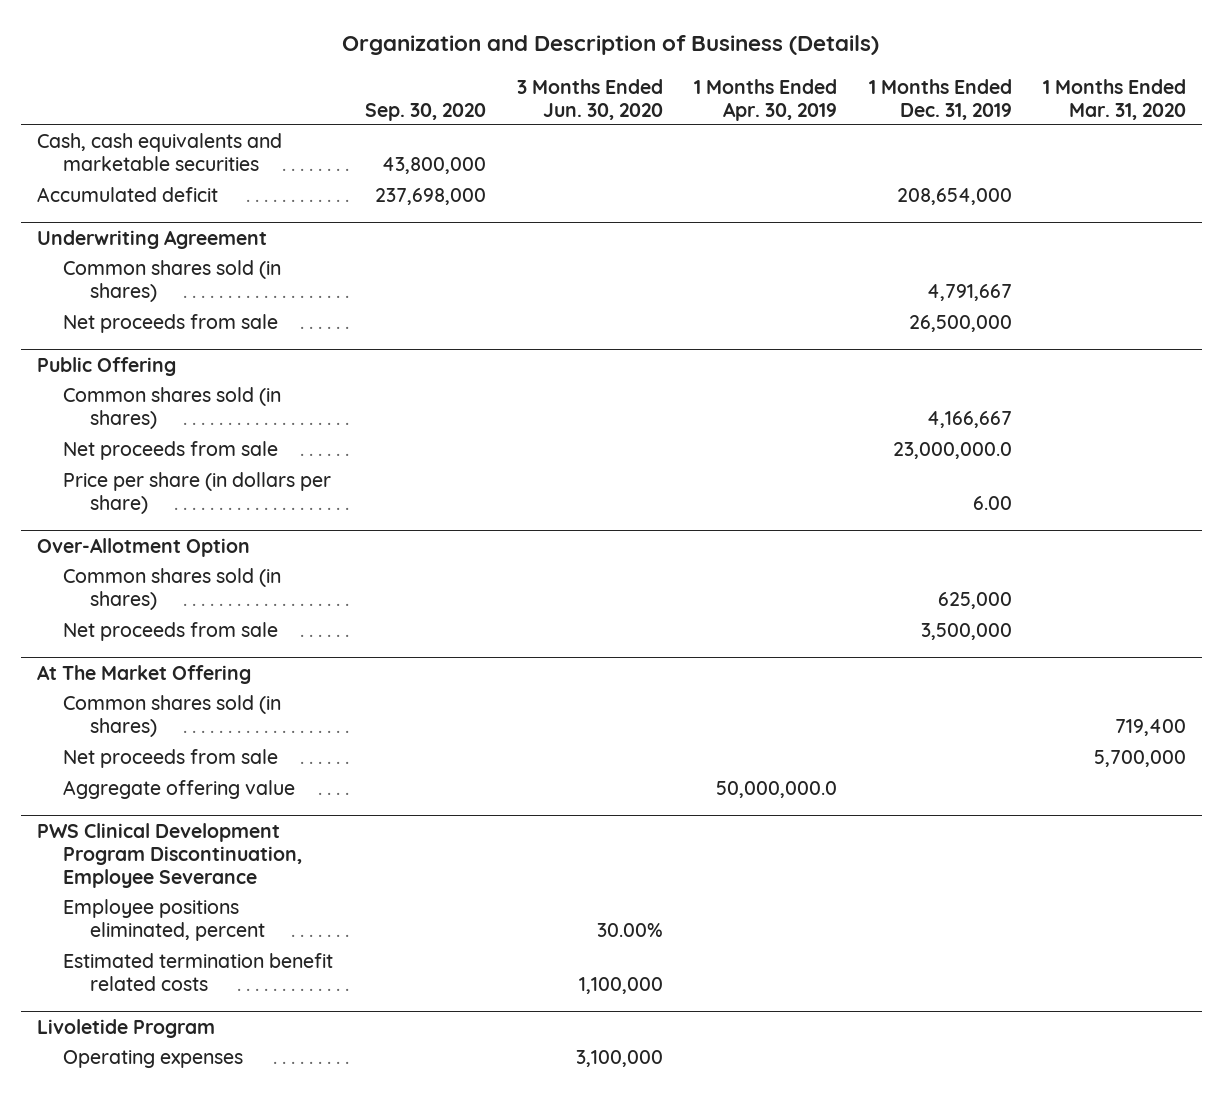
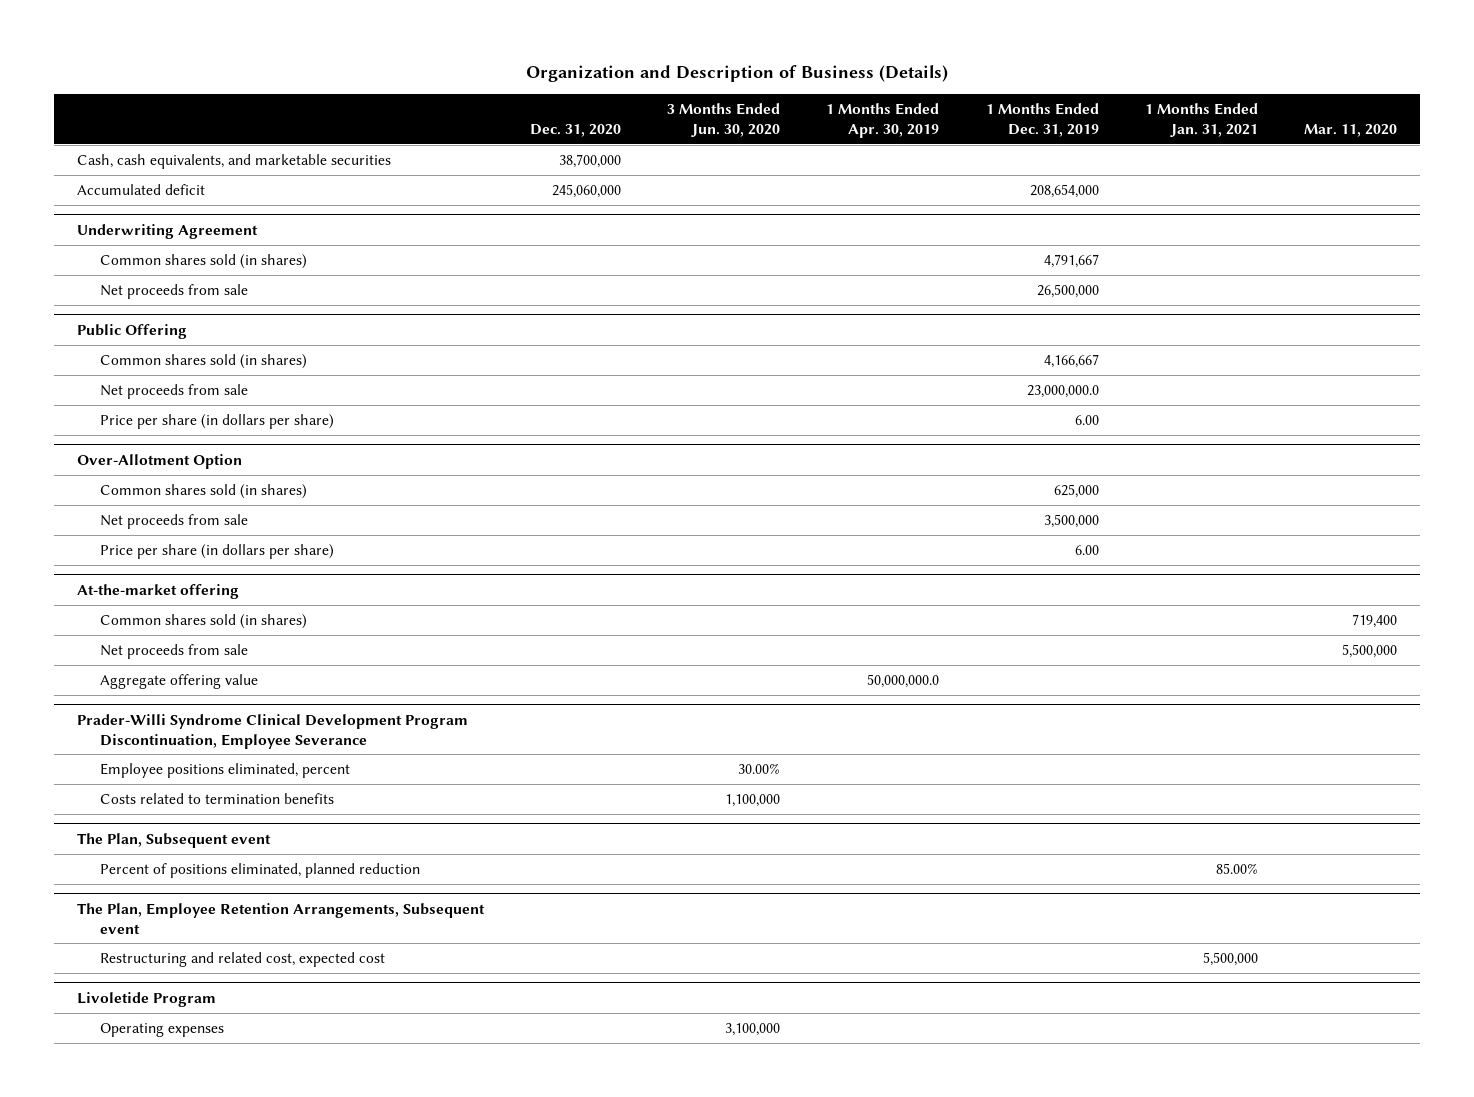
[364,102,486,121] Sep. 30, 2020 -> none
[1043,78,1187,120] 1 Months Ended Mar. 31, 2020 -> none
none -> [530,123,622,137] Dec. 31, 2020
none -> [1144,103,1258,137] 1 Months Ended Jan. 31, 2021
none -> [1303,123,1397,137] Mar. 11, 2020
[36,133,282,172] Cash, cash equivalents and marketable securities -> [77,154,392,170] Cash, cash equivalents, and marketable securities
none -> [100,544,335,560] Price per share (in dollars per share)
[36,664,251,684] At The Market Offering -> [77,583,240,599] At-the-market offering
[36,822,303,888] PWS Clinical Development Program Discontinuation, Employee Severance -> [77,713,469,749] Prader-Willi Syndrome Clinical Development Program Discontinuation, Employee Severance
[63,953,334,992] Estimated termination benefit related costs -> [100,793,335,805] Costs related to termination benefits
none -> [77,832,272,848] The Plan, Subsequent event
none -> [100,863,421,879] Percent of positions eliminated, planned reduction
none -> [77,902,486,934] The Plan, Employee Retention Arrangements, Subsequent event
none -> [100,952,386,968] Restructuring and related cost, expected cost

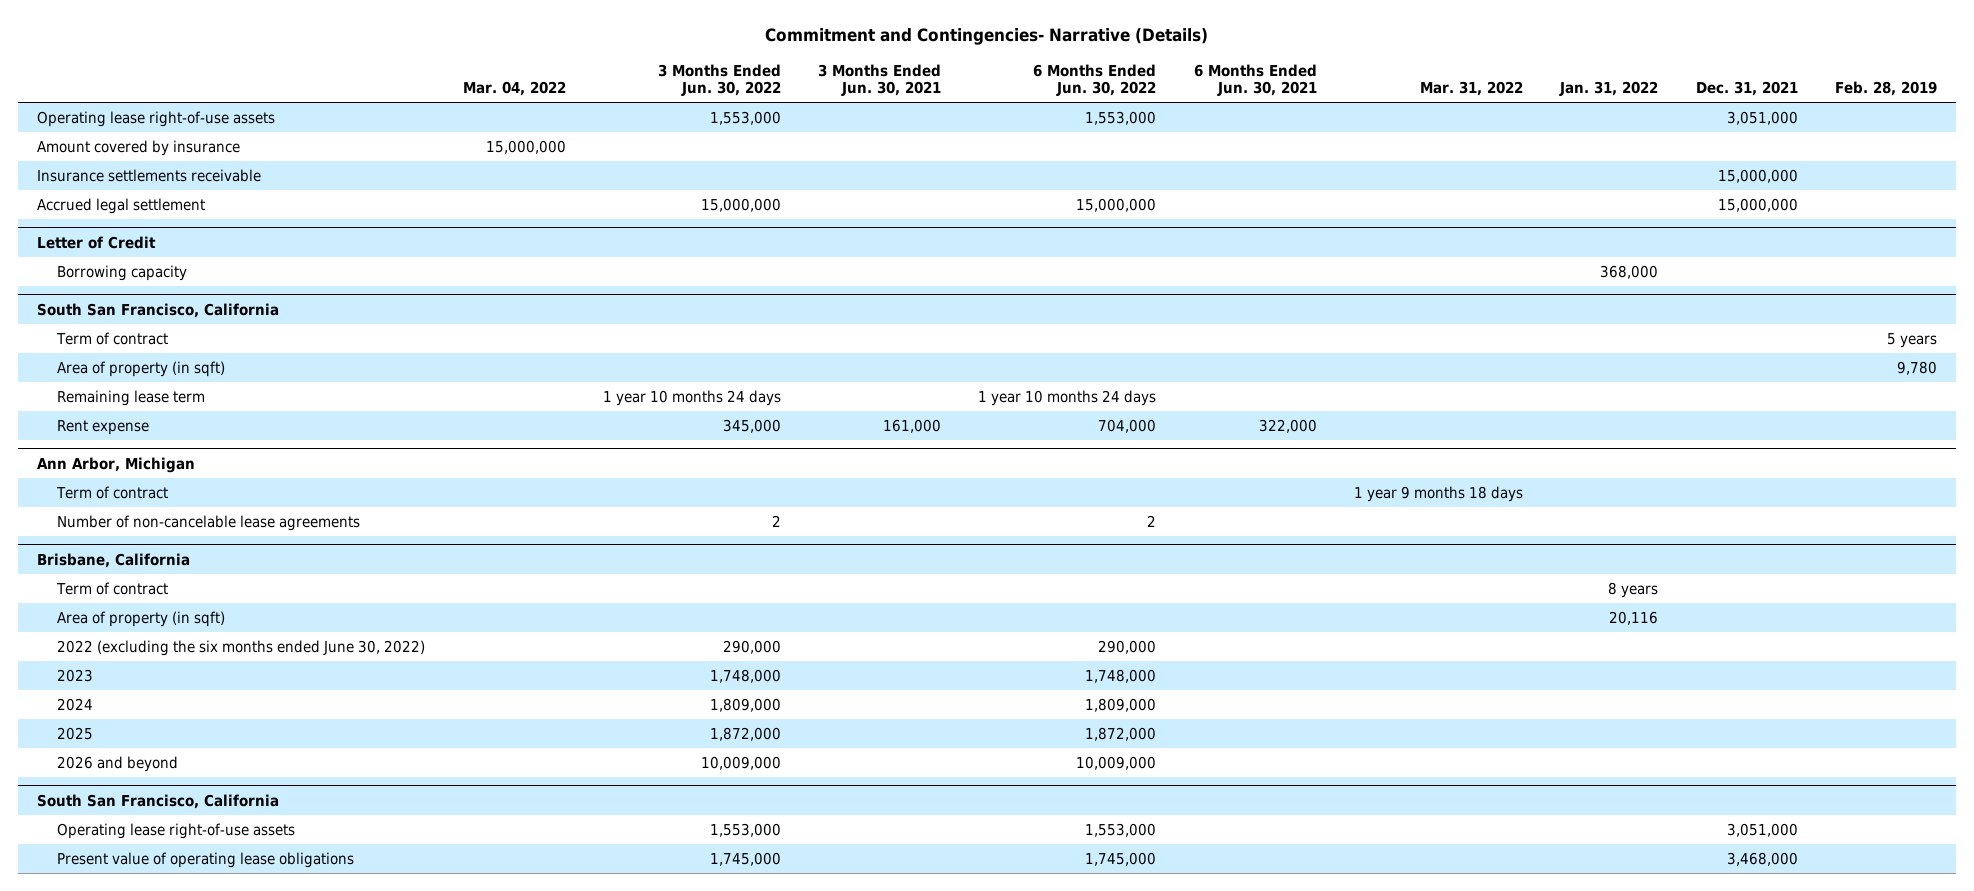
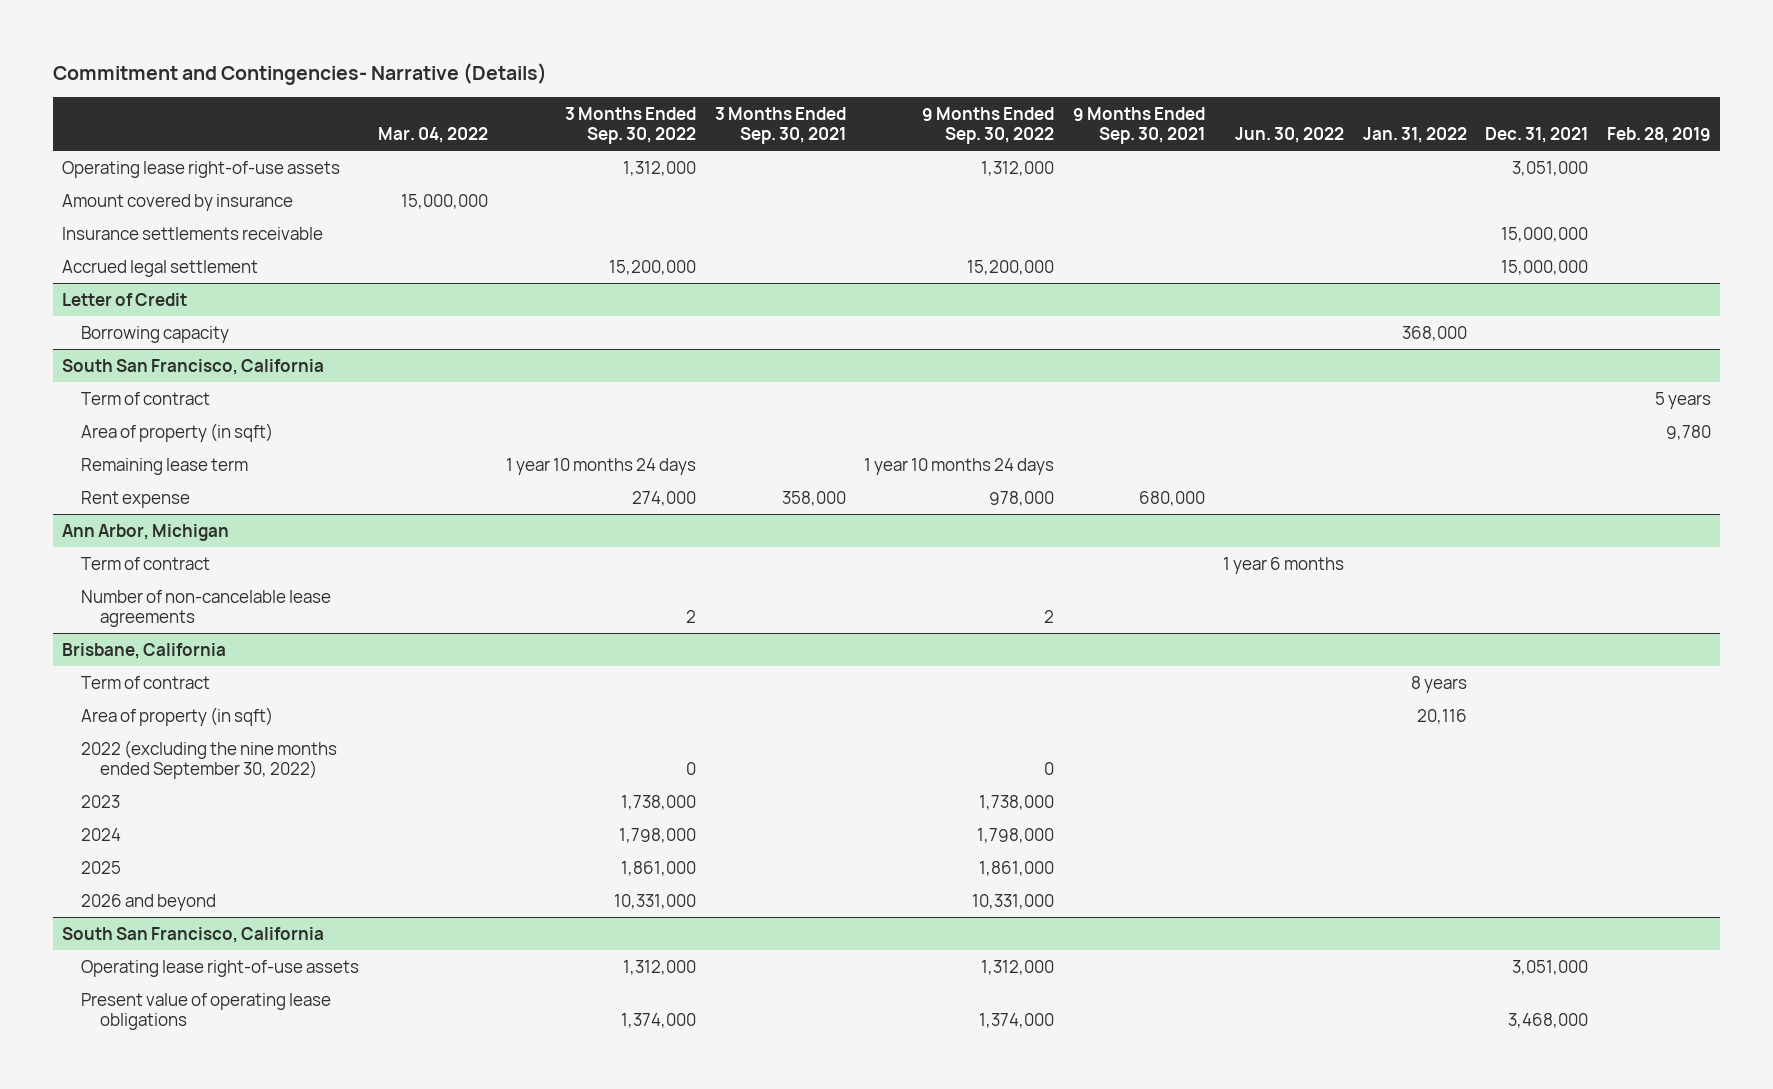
[657,63,781,97] 3 Months Ended Jun. 30, 2022 -> none
[818,63,942,97] 3 Months Ended Jun. 30, 2021 -> none
[1033,63,1157,97] 6 Months Ended Jun. 30, 2022 -> none
[1193,63,1317,97] 6 Months Ended Jun. 30, 2021 -> none
[1420,81,1524,97] Mar. 31, 2022 -> none
none -> [565,106,697,144] 3 Months Ended Sep. 30, 2022
none -> [714,106,846,144] 3 Months Ended Sep. 30, 2021
none -> [922,106,1055,144] 9 Months Ended Sep. 30, 2022
none -> [1072,106,1205,144] 9 Months Ended Sep. 30, 2021
none -> [1235,126,1345,143] Jun. 30, 2022
[57,639,426,656] 2022 (excluding the six months ended June 30, 2022) -> [81,739,338,779] 2022 (excluding the nine months ended September 30, 2022)

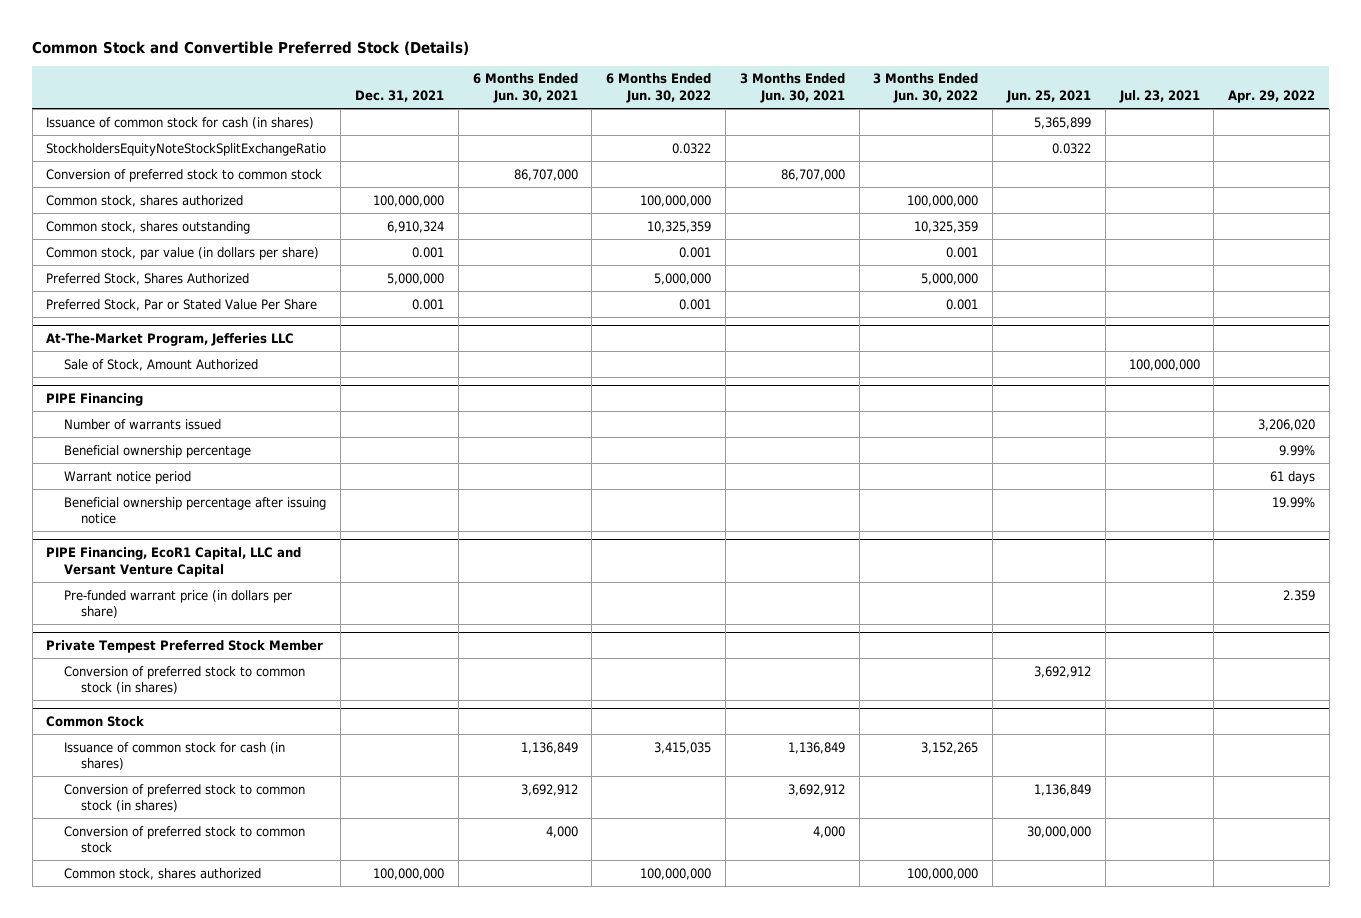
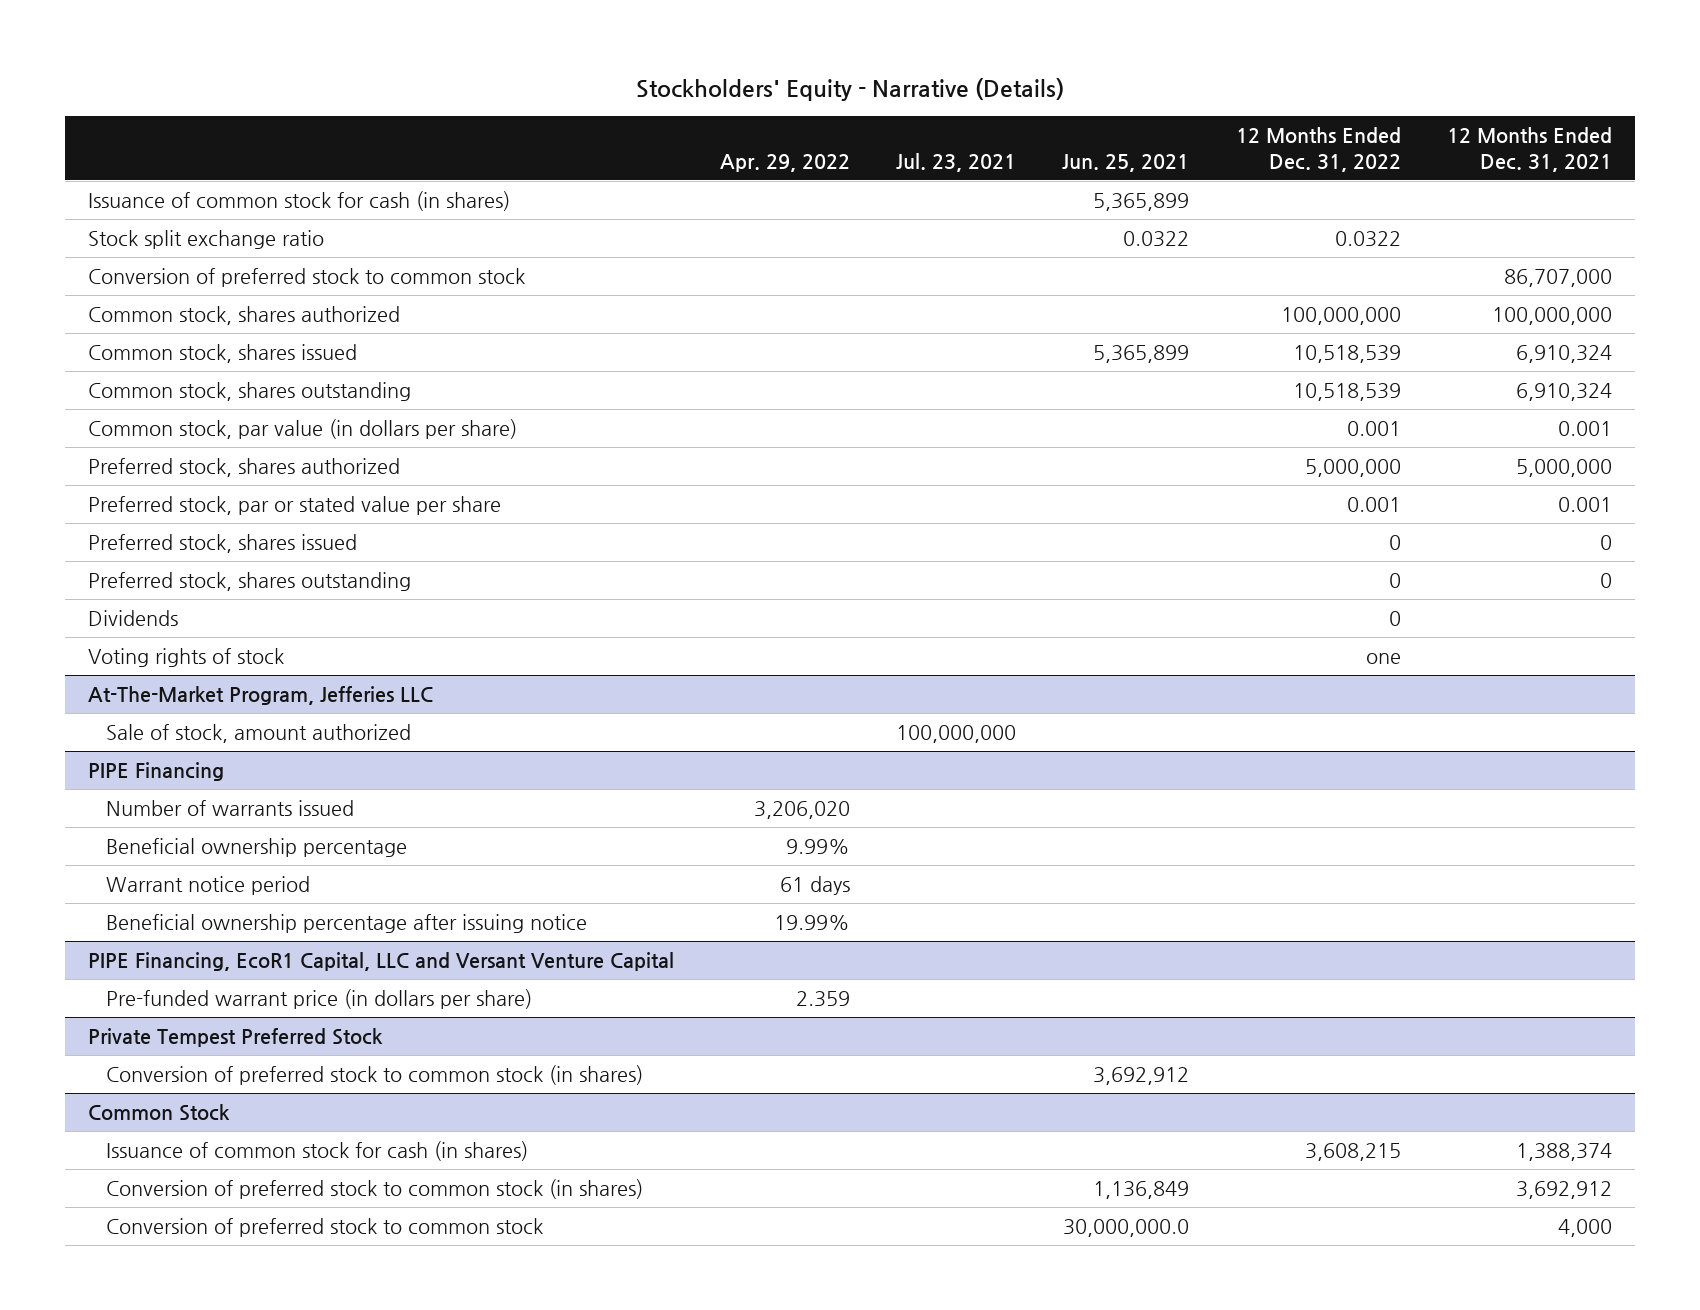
[32,40,470,55] Common Stock and Convertible Preferred Stock (Details) -> [635,77,1064,101] Stockholders' Equity - Narrative (Details)
[354,90,444,103] Dec. 31, 2021 -> none
[472,73,578,104] 6 Months Ended Jun. 30, 2021 -> none
[606,73,712,104] 6 Months Ended Jun. 30, 2022 -> none
[739,73,845,104] 3 Months Ended Jun. 30, 2021 -> none
[873,73,979,104] 3 Months Ended Jun. 30, 2022 -> none
none -> [1235,126,1401,172] 12 Months Ended Dec. 31, 2022
none -> [1446,126,1612,172] 12 Months Ended Dec. 31, 2021
[46,142,327,156] StockholdersEquityNoteStockSplitExchangeRatio -> [87,230,324,250] Stock split exchange ratio
none -> [87,344,357,364] Common stock, shares issued
[46,272,250,285] Preferred Stock, Shares Authorized -> [87,458,400,478] Preferred stock, shares authorized
[46,298,318,311] Preferred Stock, Par or Stated Value Per Share -> [87,496,501,516] Preferred stock, par or stated value per share
none -> [87,534,357,554] Preferred stock, shares issued
none -> [87,572,411,592] Preferred stock, shares outstanding
none -> [87,610,178,627] Dividends
none -> [87,648,284,668] Voting rights of stock
[63,358,258,371] Sale of Stock, Amount Authorized -> [105,724,411,744] Sale of stock, amount authorized
[46,640,324,654] Private Tempest Preferred Stock Member -> [87,1028,383,1048] Private Tempest Preferred Stock
[63,867,261,880] Common stock, shares authorized -> none
[1026,825,1091,838] 30,000,000 -> [1063,1219,1190,1238] 30,000,000.0

